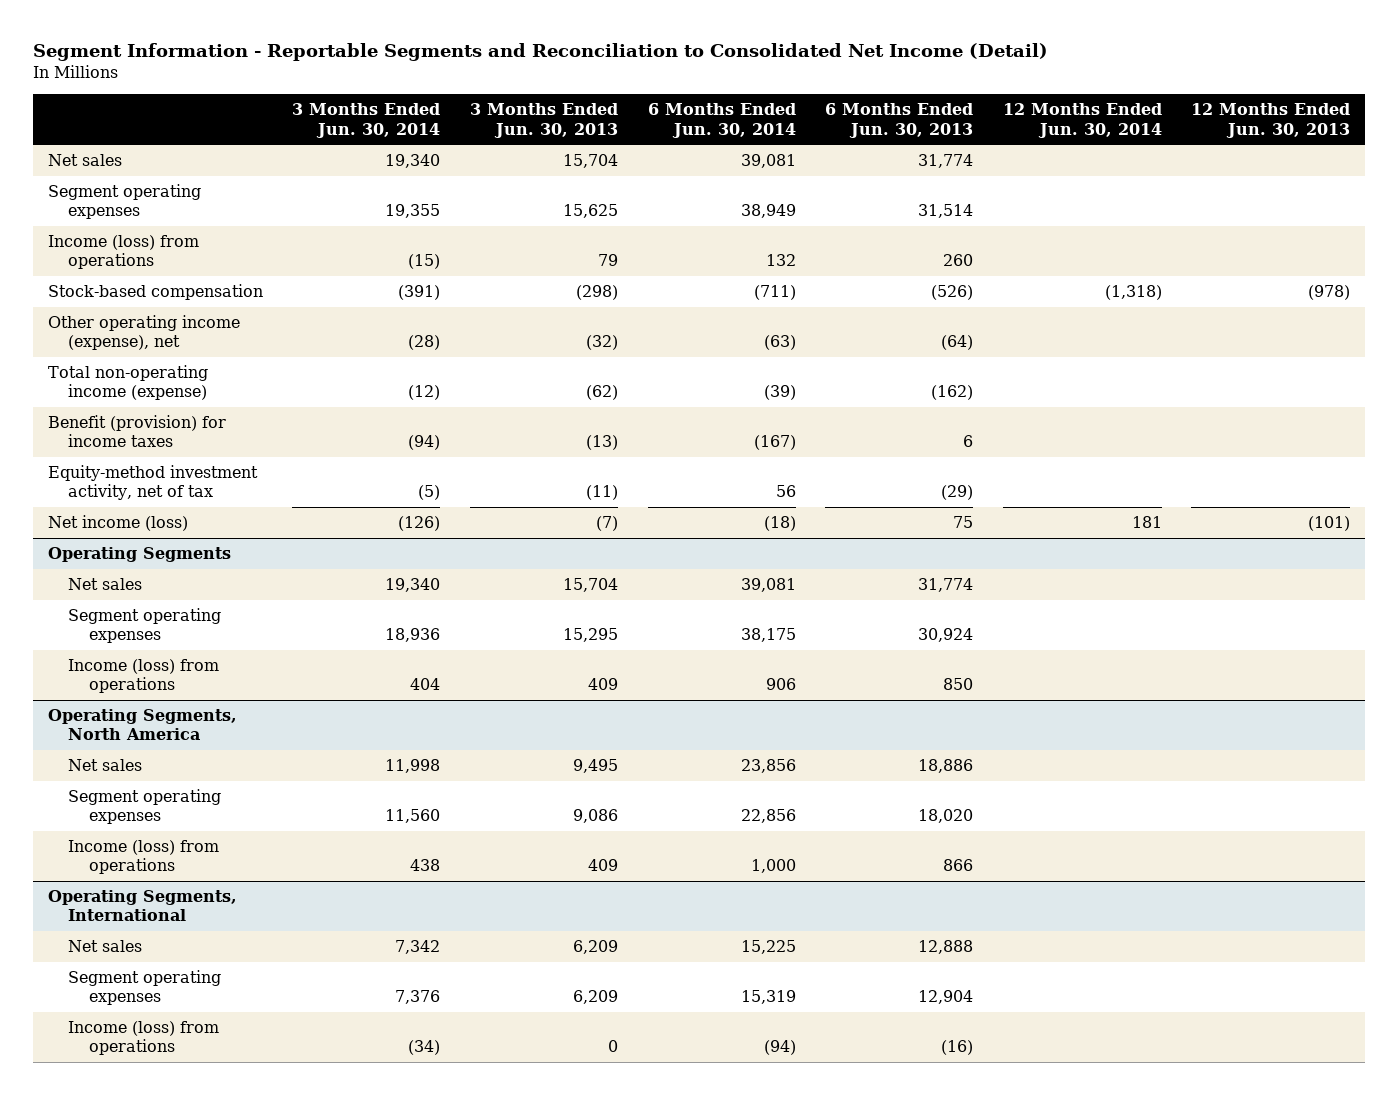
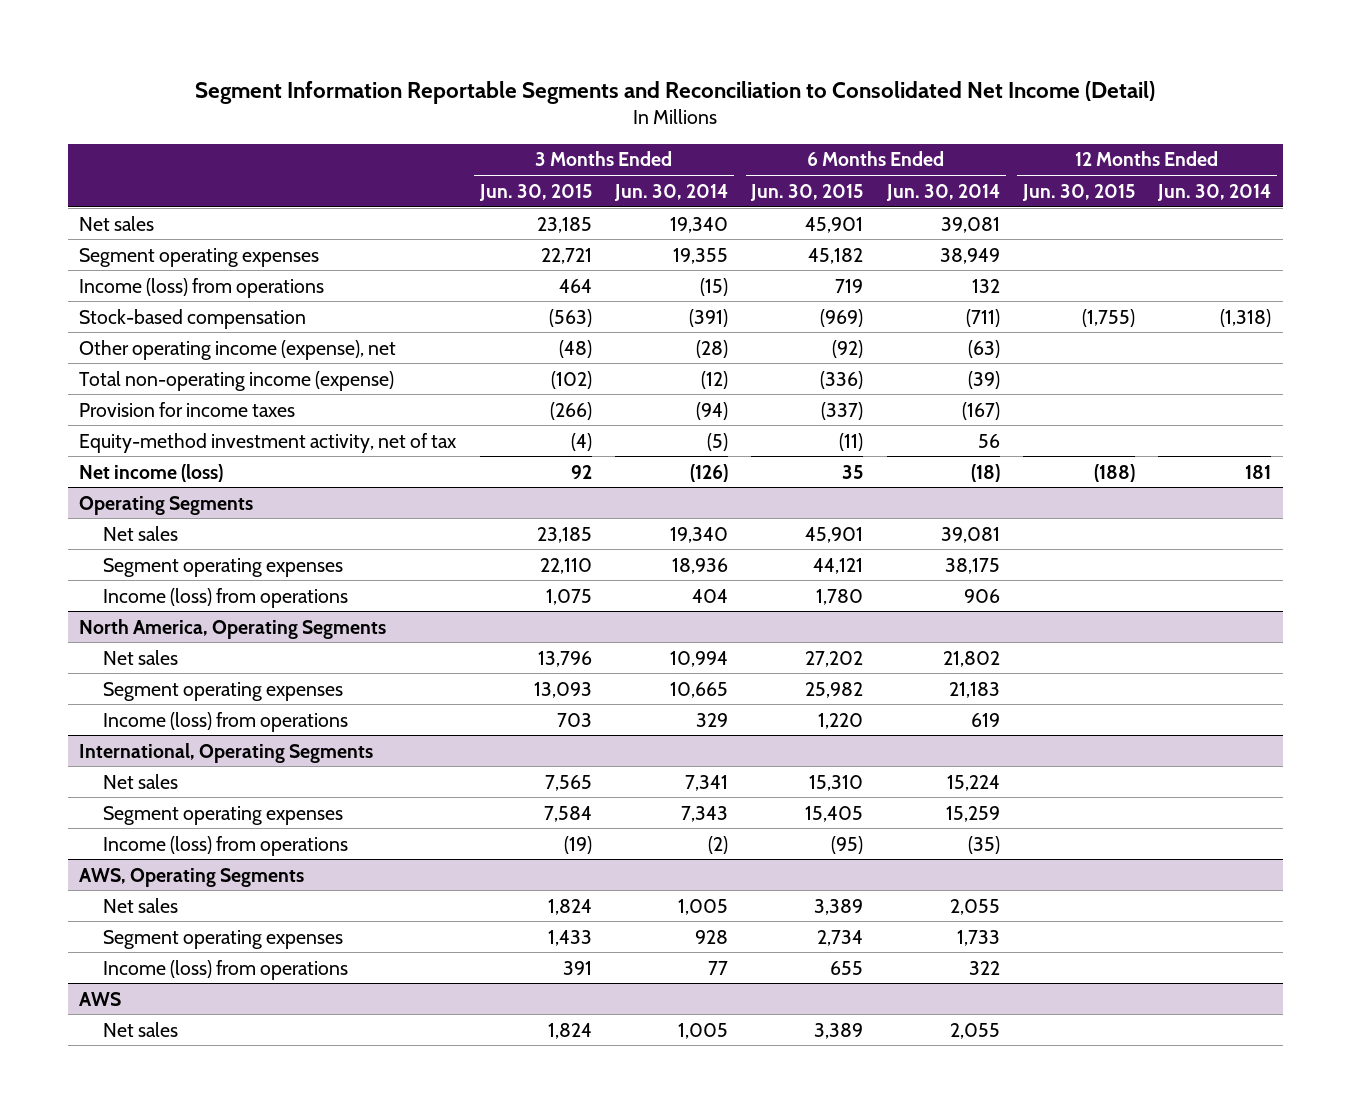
[32,43,1048,62] Segment Information - Reportable Segments and Reconciliation to Consolidated Net Income (Detail) -> [195,80,1156,104] Segment Information Reportable Segments and Reconciliation to Consolidated Net Income (Detail)
[469,103,618,138] 3 Months Ended Jun. 30, 2013 -> none
[825,103,974,138] 6 Months Ended Jun. 30, 2013 -> none
[1191,103,1351,138] 12 Months Ended Jun. 30, 2013 -> none
none -> [478,183,592,201] Jun. 30, 2015
none -> [750,183,864,201] Jun. 30, 2015
none -> [1022,183,1136,201] Jun. 30, 2015
[47,415,226,448] Benefit (provision) for income taxes -> [79,401,296,417] Provision for income taxes
[47,709,237,741] Operating Segments, North America -> [79,618,387,639] North America, Operating Segments
[385,759,441,774] 11,998 -> [670,650,729,667] 10,994
[740,759,796,774] 23,856 -> [942,650,1000,667] 21,802
[385,809,441,824] 11,560 -> [670,681,729,698] 10,665
[740,809,796,824] 22,856 -> [948,681,1000,698] 21,183
[410,859,441,872] 438 -> [696,712,729,727] 329
[750,859,796,874] 1,000 -> [970,712,1000,727] 619
[47,890,237,922] Operating Segments, International -> [79,742,374,763] International, Operating Segments
[395,940,441,955] 7,342 -> [685,774,729,791] 7,341
[740,940,796,955] 15,225 -> [946,774,1000,791] 15,224
[395,990,441,1005] 7,376 -> [681,805,729,822] 7,343
[740,990,796,1005] 15,319 -> [945,805,1000,822] 15,259
[408,1040,441,1056] (34) -> [708,835,729,854] (2)
[763,1040,796,1056] (94) -> [967,835,1000,854] (35)
none -> [79,867,305,887] AWS, Operating Segments
none -> [102,897,178,913] Net sales
none -> [102,929,343,949] Segment operating expenses
none -> [102,959,348,980] Income (loss) from operations
none -> [79,991,122,1006] AWS
none -> [102,1021,178,1037] Net sales

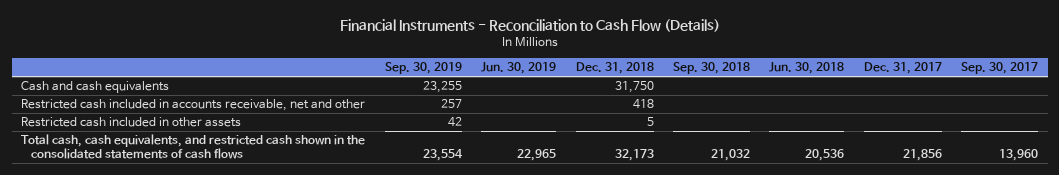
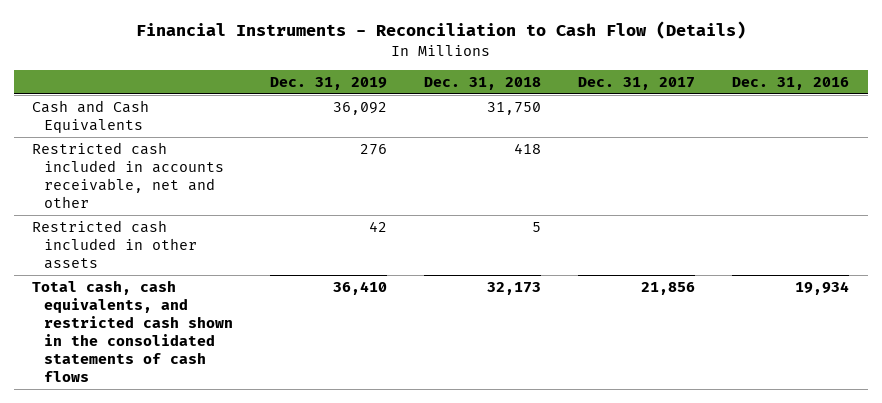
[384,62,462,75] Sep. 30, 2019 -> none
[481,62,557,75] Jun. 30, 2019 -> none
[672,62,750,75] Sep. 30, 2018 -> none
[769,62,845,75] Jun. 30, 2018 -> none
[961,62,1039,75] Sep. 30, 2017 -> none
none -> [270,77,388,91] Dec. 31, 2019
none -> [732,77,850,91] Dec. 31, 2016
[21,81,170,94] Cash and cash equivalents -> [32,99,150,133] Cash and Cash Equivalents

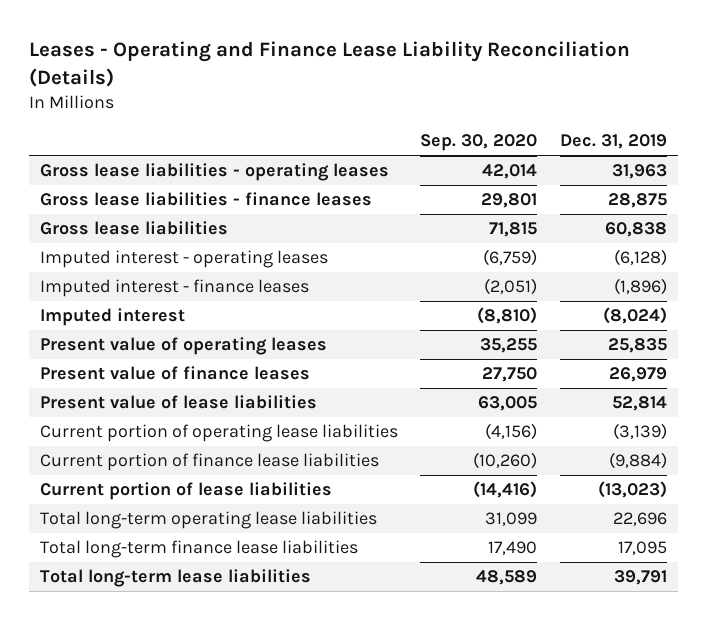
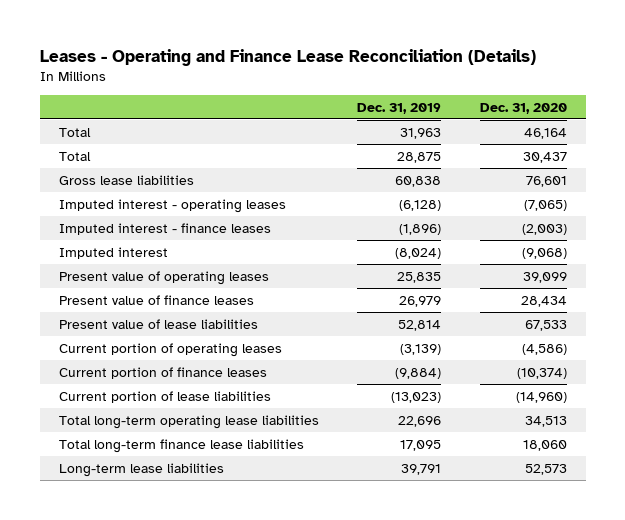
[28,41,630,88] Leases - Operating and Finance Lease Liability Reconciliation (Details) -> [39,48,536,66] Leases - Operating and Finance Lease Reconciliation (Details)
[420,134,538,152] Sep. 30, 2020 -> none
none -> [479,102,567,114] Dec. 31, 2020
[39,163,389,182] Gross lease liabilities - operating leases -> [58,127,91,137] Total
[39,192,372,207] Gross lease liabilities - finance leases -> [58,151,91,161] Total
[39,424,398,443] Current portion of operating lease liabilities -> [58,342,282,357] Current portion of operating leases
[39,453,379,472] Current portion of finance lease liabilities -> [58,366,267,379] Current portion of finance leases
[39,569,311,588] Total long-term lease liabilities -> [58,462,224,477] Long-term lease liabilities

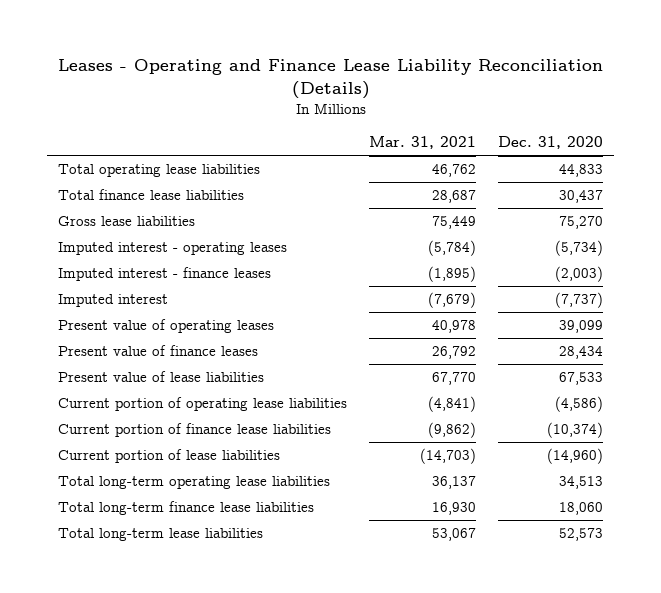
[39,48,536,66] Leases - Operating and Finance Lease Reconciliation (Details) -> [57,58,603,99] Leases - Operating and Finance Lease Liability Reconciliation (Details)
[357,102,442,114] Dec. 31, 2019 -> none
none -> [369,136,477,150] Mar. 31, 2021
[58,127,91,137] Total -> [58,164,261,178] Total operating lease liabilities
[523,127,567,139] 46,164 -> [558,164,603,178] 44,833
[58,151,91,161] Total -> [58,189,245,201] Total finance lease liabilities
[525,175,567,187] 76,601 -> [558,216,603,230] 75,270
[523,199,567,211] (7,065) -> [554,240,603,257] (5,734)
[521,247,567,259] (9,068) -> [554,292,603,309] (7,737)
[58,342,282,357] Current portion of operating leases -> [58,397,348,412] Current portion of operating lease liabilities
[58,366,267,379] Current portion of finance leases -> [58,423,332,438] Current portion of finance lease liabilities
[58,462,224,477] Long-term lease liabilities -> [58,528,264,542] Total long-term lease liabilities

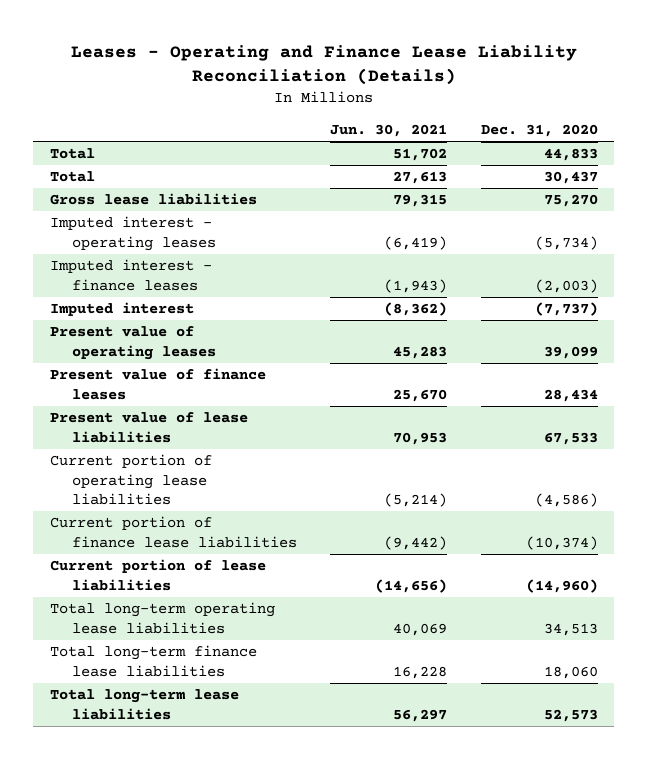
[369,136,477,150] Mar. 31, 2021 -> none
none -> [330,123,448,137] Jun. 30, 2021
[58,164,261,178] Total operating lease liabilities -> [49,148,95,160] Total
[58,189,245,201] Total finance lease liabilities -> [49,171,95,183] Total

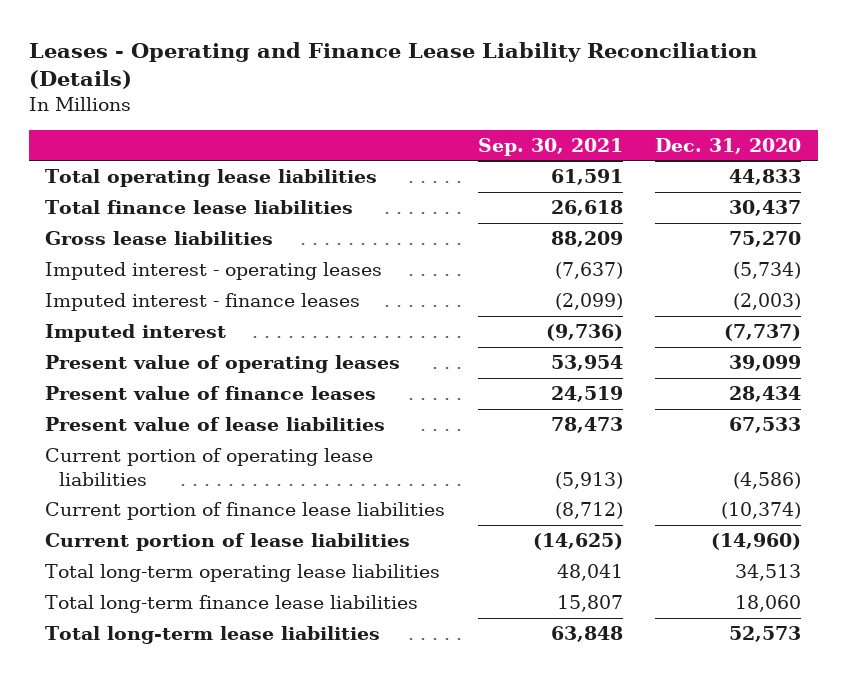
[330,123,448,137] Jun. 30, 2021 -> none
none -> [477,137,623,156] Sep. 30, 2021
[49,148,95,160] Total -> [45,169,378,188] Total operating lease liabilities
[49,171,95,183] Total -> [45,200,354,215] Total finance lease liabilities

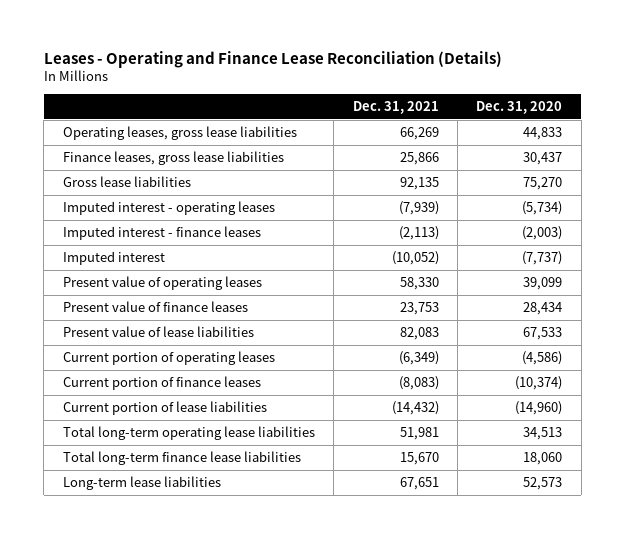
[29,41,758,90] Leases - Operating and Finance Lease Liability Reconciliation (Details) -> [43,50,502,68] Leases - Operating and Finance Lease Reconciliation (Details)
[477,137,623,156] Sep. 30, 2021 -> none
none -> [352,101,439,115] Dec. 31, 2021
[45,169,378,188] Total operating lease liabilities -> [62,126,297,141] Operating leases, gross lease liabilities
[45,200,354,215] Total finance lease liabilities -> [62,151,284,166] Finance leases, gross lease liabilities
[45,448,374,486] Current portion of operating lease liabilities -> [62,351,275,366] Current portion of operating leases
[45,502,446,521] Current portion of finance lease liabilities -> [62,376,261,391] Current portion of finance leases
[45,626,381,645] Total long-term lease liabilities -> [62,476,221,491] Long-term lease liabilities

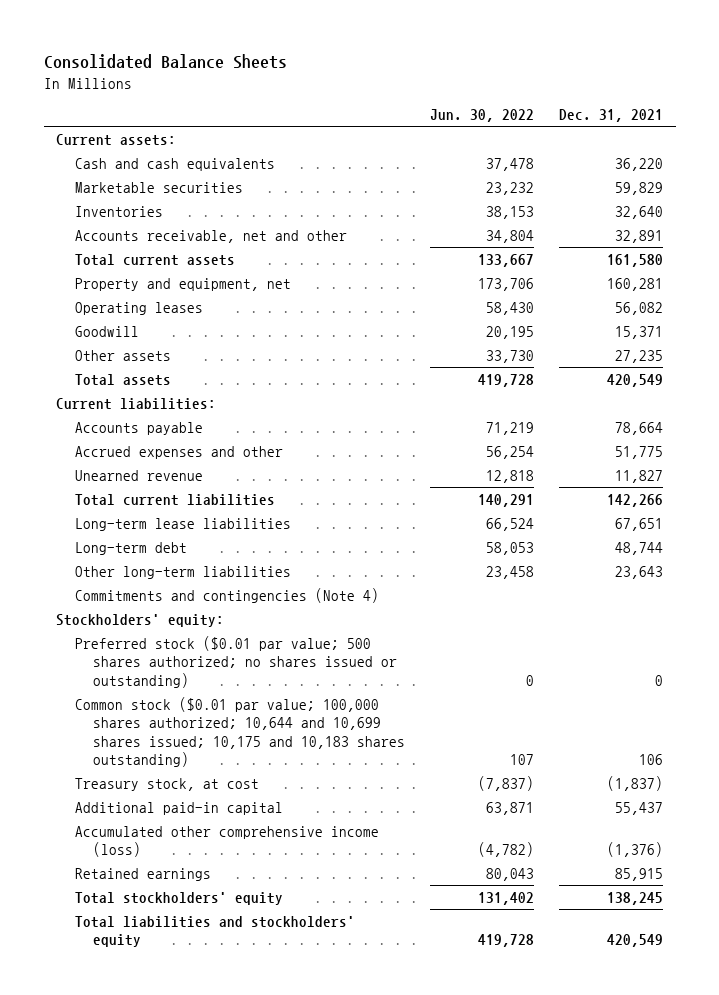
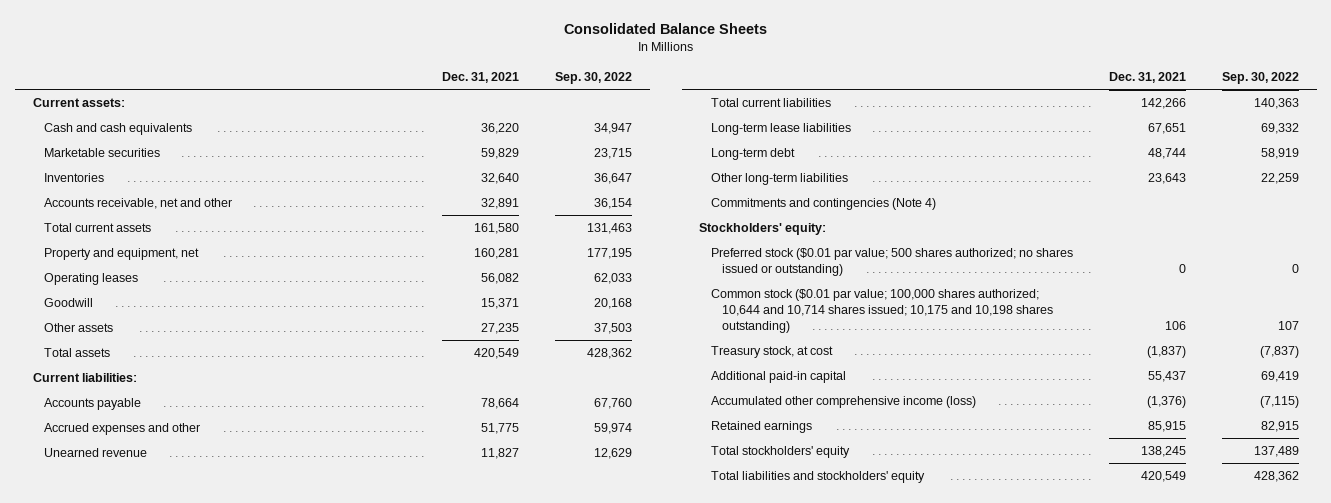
[430,109,535,123] Jun. 30, 2022 -> none
none -> [554,72,632,85] Sep. 30, 2022
[74,696,406,768] Common stock ($0.01 par value; 100,000 shares authorized; 10,644 and 10,699 shares issued; 10,175 and 10,183 shares outstanding) -> [710,288,1054,334] Common stock ($0.01 par value; 100,000 shares authorized; 10,644 and 10,714 shares issued; 10,175 and 10,198 shares outstanding)

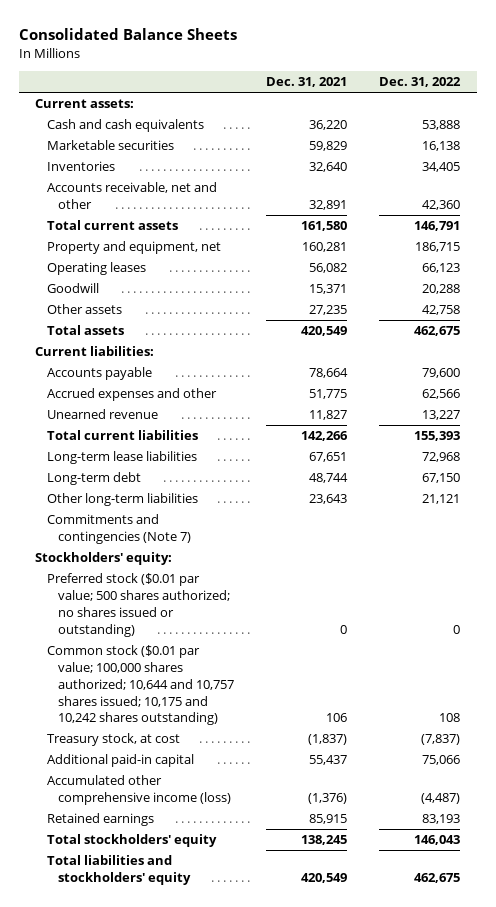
[554,72,632,85] Sep. 30, 2022 -> none
none -> [379,77,462,88] Dec. 31, 2022
[710,197,936,210] Commitments and contingencies (Note 4) -> [46,514,191,545] Commitments and contingencies (Note 7)
[710,288,1054,334] Common stock ($0.01 par value; 100,000 shares authorized; 10,644 and 10,714 shares issued; 10,175 and 10,198 shares outstanding) -> [46,645,234,726] Common stock ($0.01 par value; 100,000 shares authorized; 10,644 and 10,757 shares issued; 10,175 and 10,242 shares outstanding)

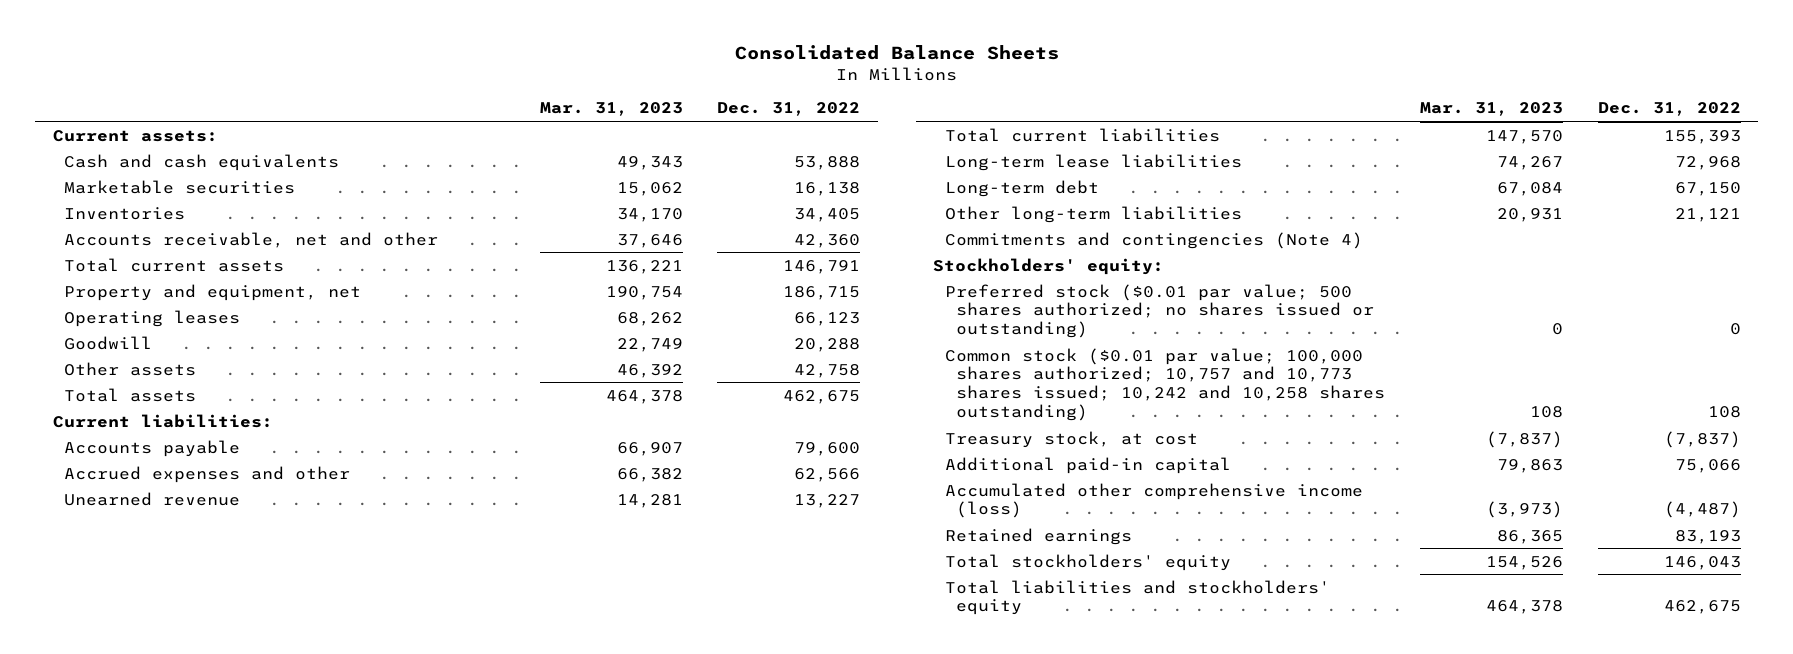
[266,77,348,88] Dec. 31, 2021 -> none
none -> [539,102,683,117] Mar. 31, 2023
[46,514,191,545] Commitments and contingencies (Note 7) -> [944,231,1363,249] Commitments and contingencies (Note 4)
[46,645,234,726] Common stock ($0.01 par value; 100,000 shares authorized; 10,644 and 10,757 shares issued; 10,175 and 10,242 shares outstanding) -> [944,347,1386,422] Common stock ($0.01 par value; 100,000 shares authorized; 10,757 and 10,773 shares issued; 10,242 and 10,258 shares outstanding)

